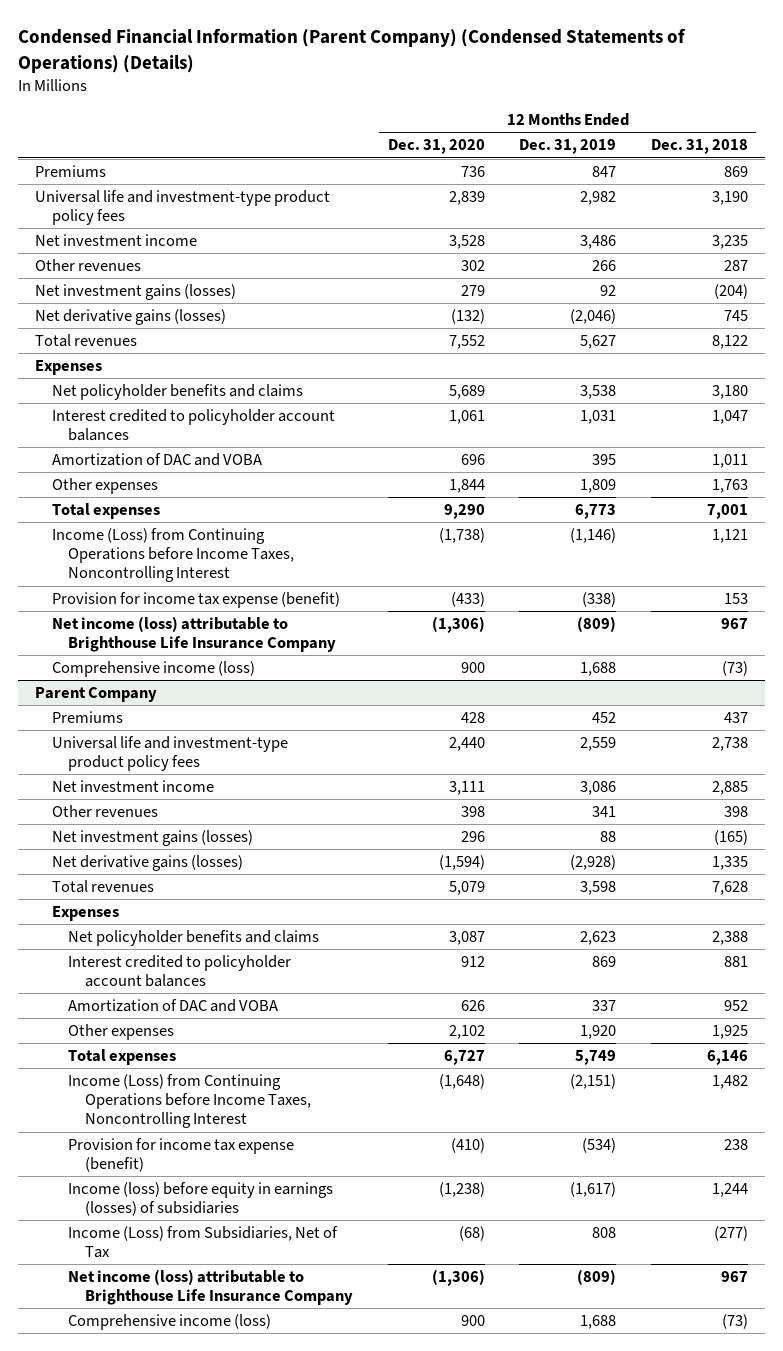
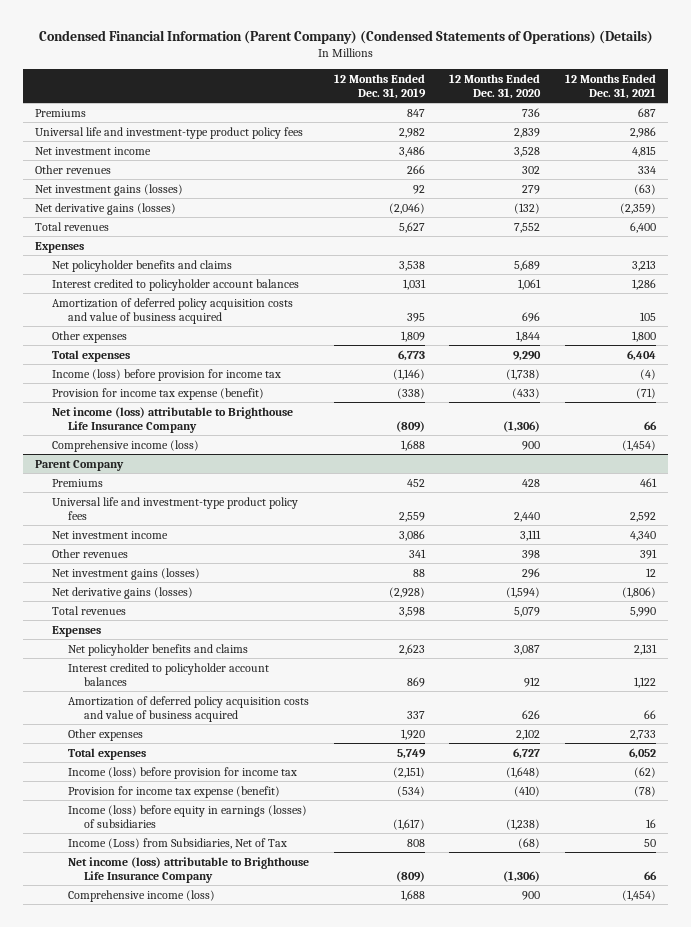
[650,139,748,155] Dec. 31, 2018 -> none
none -> [565,73,657,99] 12 Months Ended Dec. 31, 2021
[51,453,262,467] Amortization of DAC and VOBA -> [51,297,293,324] Amortization of deferred policy acquisition costs and value of business acquired
[51,528,295,583] Income (Loss) from Continuing Operations before Income Taxes, Noncontrolling Interest -> [51,368,281,381] Income (loss) before provision for income tax
[68,999,279,1013] Amortization of DAC and VOBA -> [67,695,309,722] Amortization of deferred policy acquisition costs and value of business acquired
[68,1074,311,1129] Income (Loss) from Continuing Operations before Income Taxes, Noncontrolling Interest -> [67,766,297,779] Income (loss) before provision for income tax

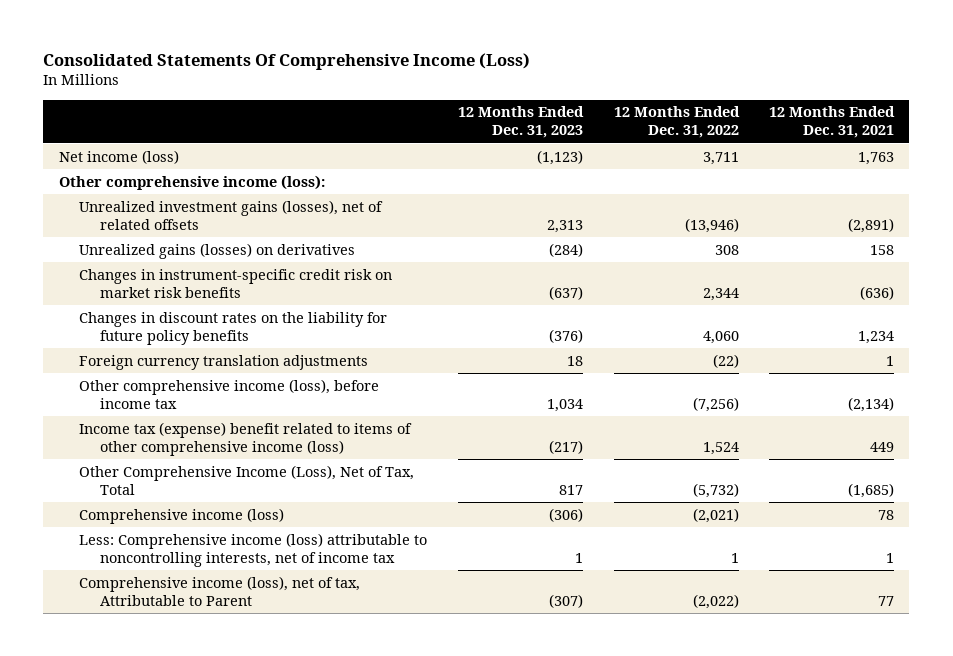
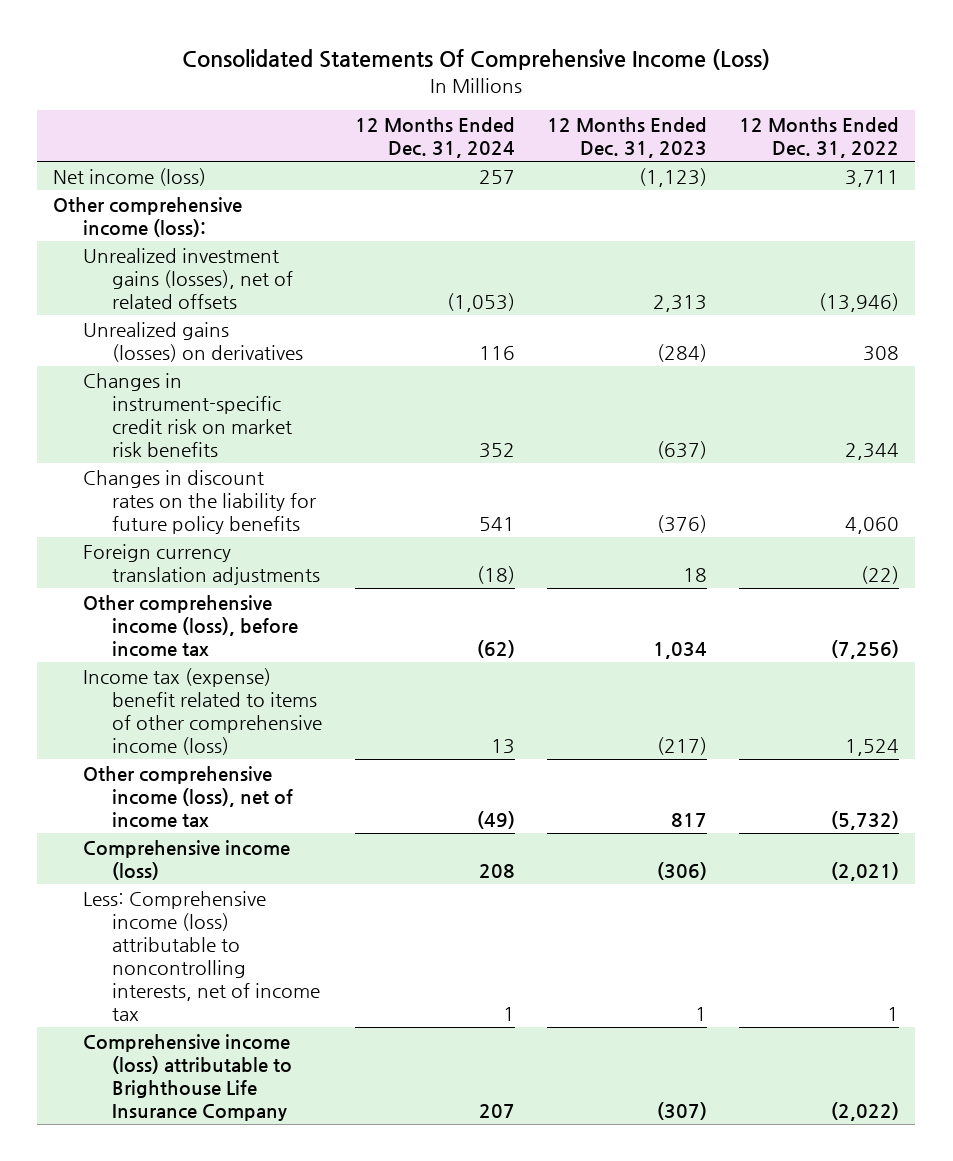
[769,106,896,139] 12 Months Ended Dec. 31, 2021 -> none
none -> [354,116,515,158] 12 Months Ended Dec. 31, 2024
[79,464,415,495] Other Comprehensive Income (Loss), Net of Tax, Total -> [82,765,294,828] Other comprehensive income (loss), net of income tax
[79,575,361,606] Comprehensive income (loss), net of tax, Attributable to Parent -> [82,1033,293,1121] Comprehensive income (loss) attributable to Brighthouse Life Insurance Company

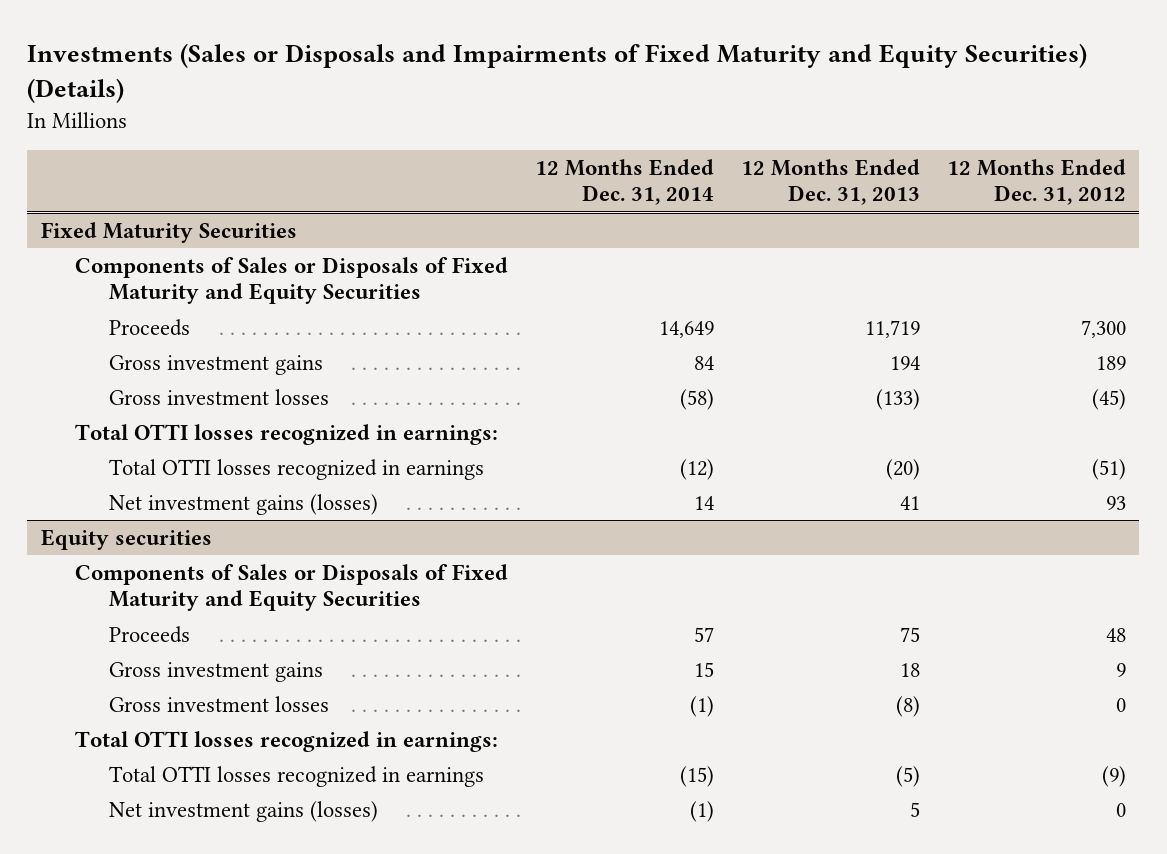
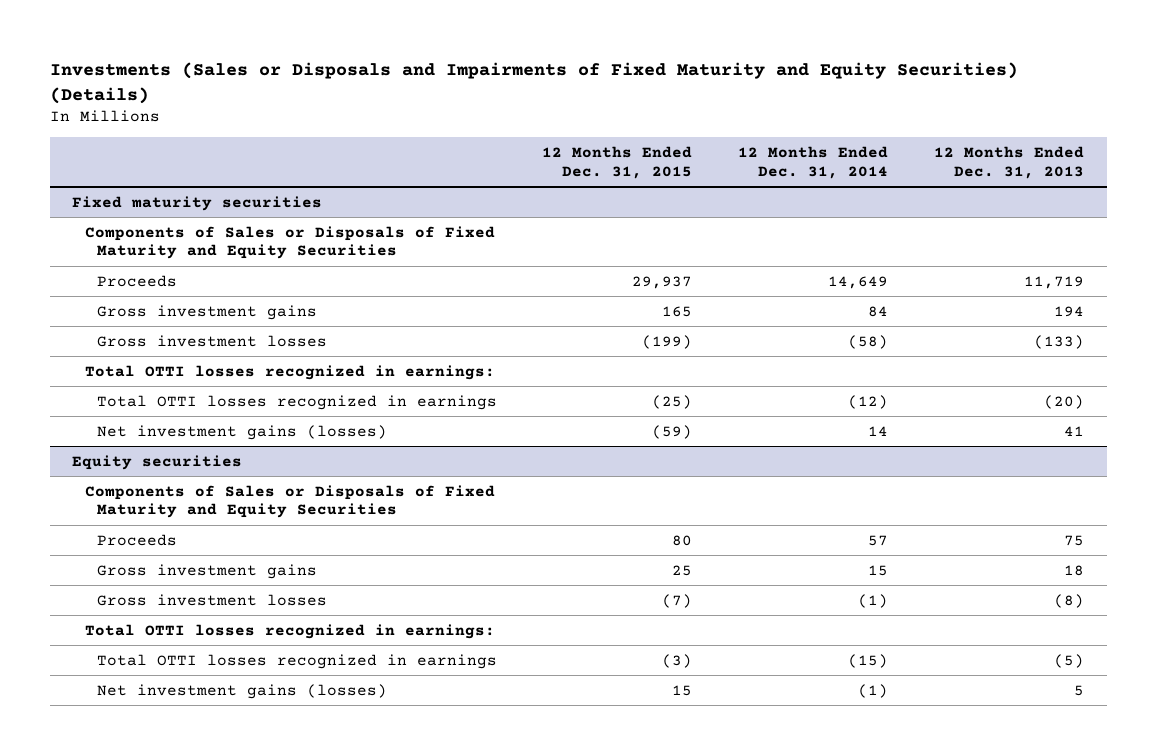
[946,159,1126,206] 12 Months Ended Dec. 31, 2012 -> none
none -> [542,146,693,179] 12 Months Ended Dec. 31, 2015
[40,221,297,243] Fixed Maturity Securities -> [72,195,323,211] Fixed maturity securities

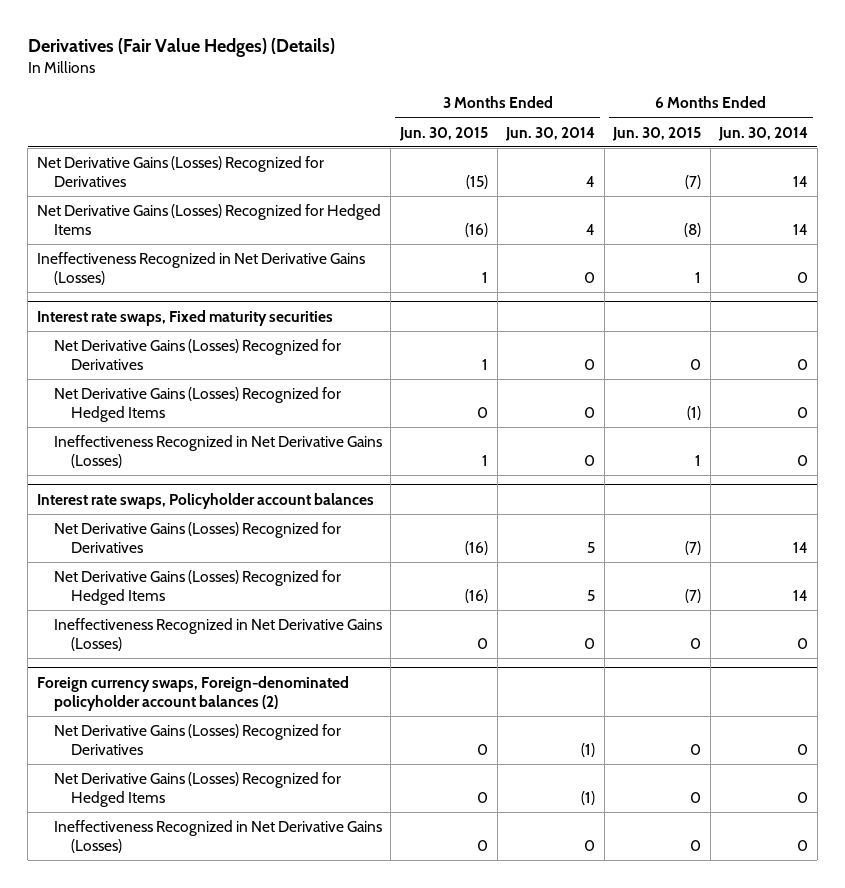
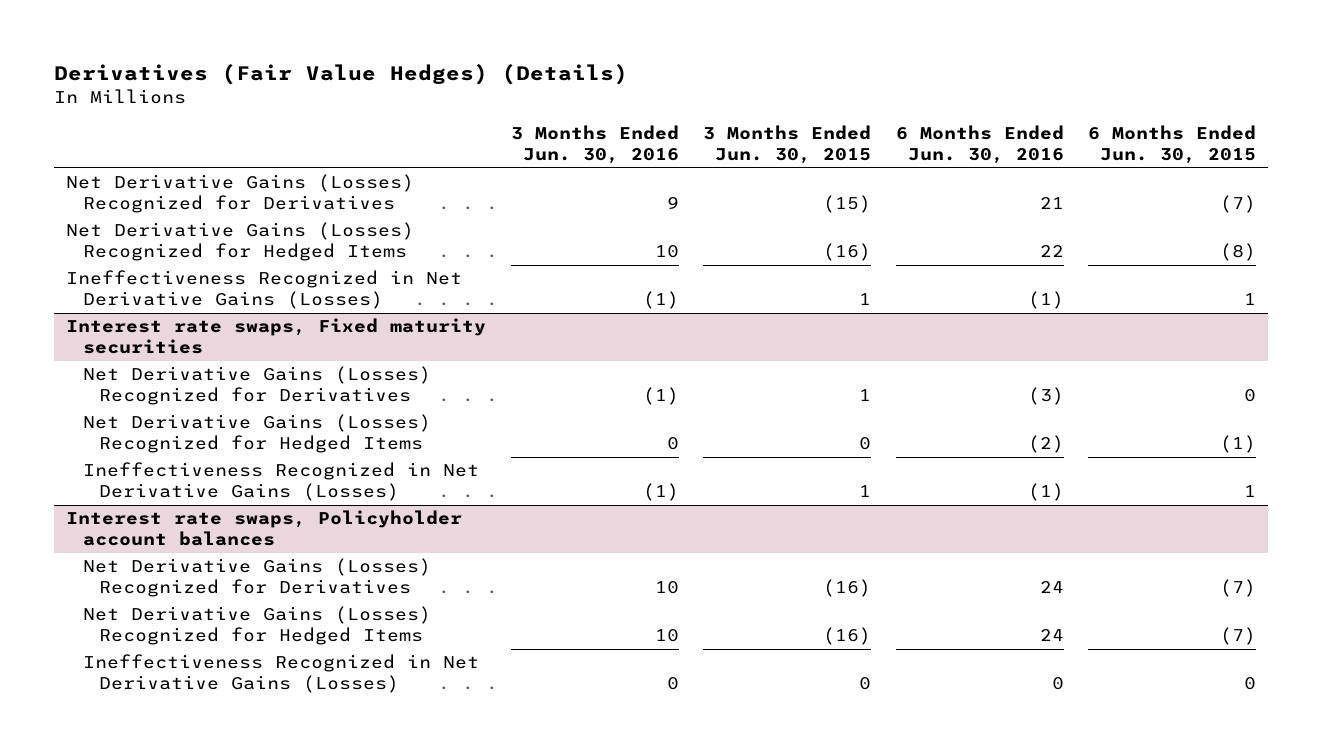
[505,126,596,141] Jun. 30, 2014 -> none
[718,126,809,141] Jun. 30, 2014 -> none
none -> [510,125,679,165] 3 Months Ended Jun. 30, 2016
none -> [895,125,1064,165] 6 Months Ended Jun. 30, 2016
[36,675,349,711] Foreign currency swaps, Foreign-denominated policyholder account balances (2) -> none
[53,724,341,756] Net Derivative Gains (Losses) Recognized for Derivatives -> none
[53,772,341,808] Net Derivative Gains (Losses) Recognized for Hedged Items -> none
[53,820,382,854] Ineffectiveness Recognized in Net Derivative Gains (Losses) -> none

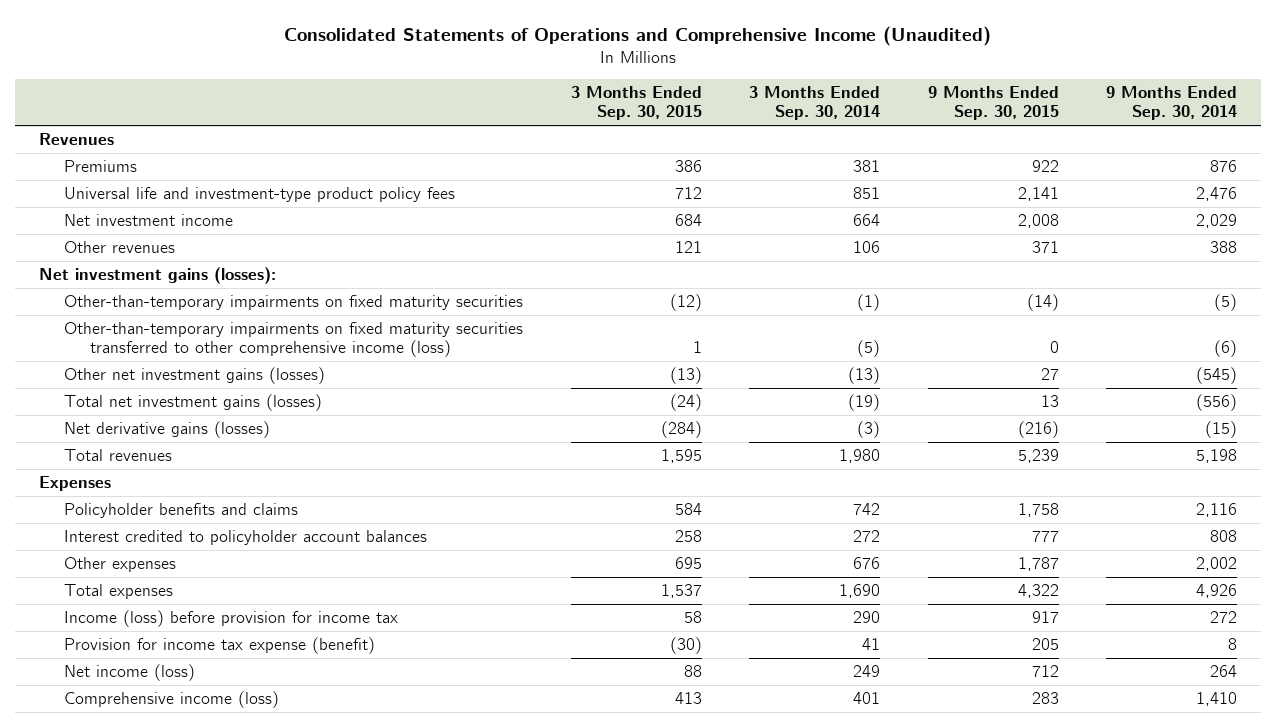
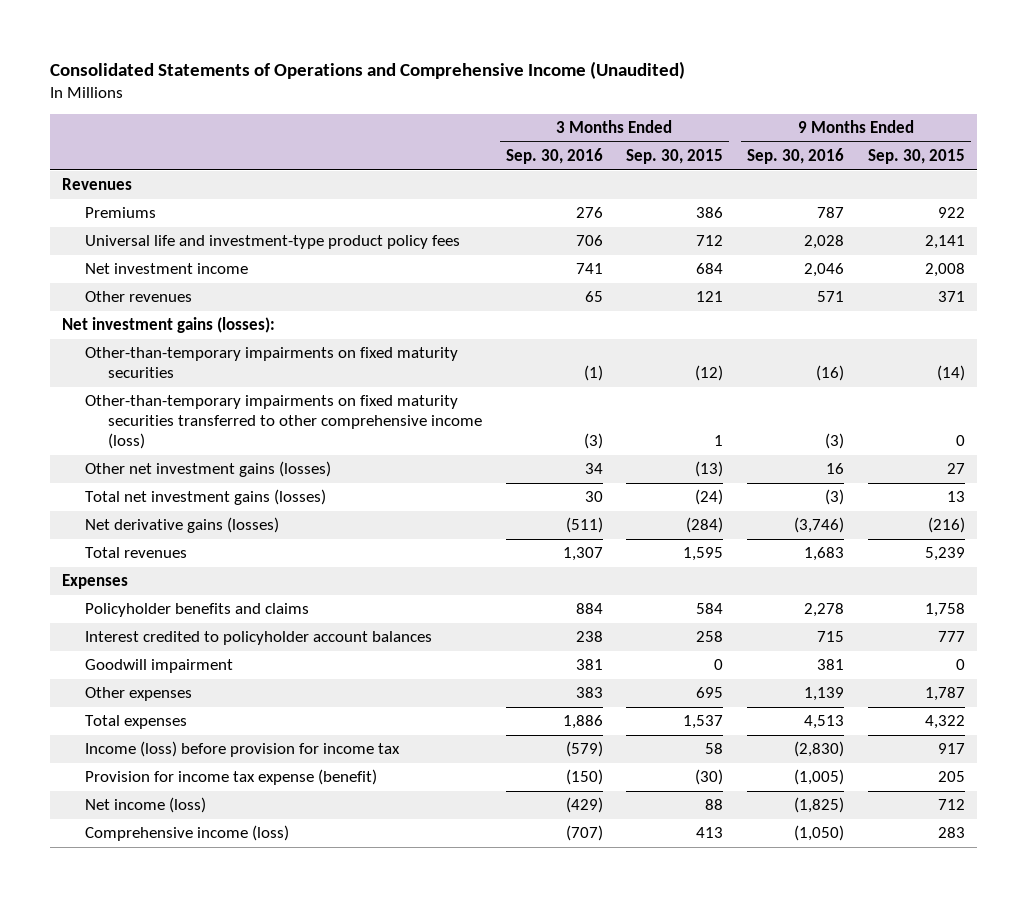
[749,86,881,121] 3 Months Ended Sep. 30, 2014 -> none
[1106,86,1238,121] 9 Months Ended Sep. 30, 2014 -> none
none -> [505,148,603,165] Sep. 30, 2016
none -> [747,148,845,165] Sep. 30, 2016
none -> [84,659,233,674] Goodwill impairment

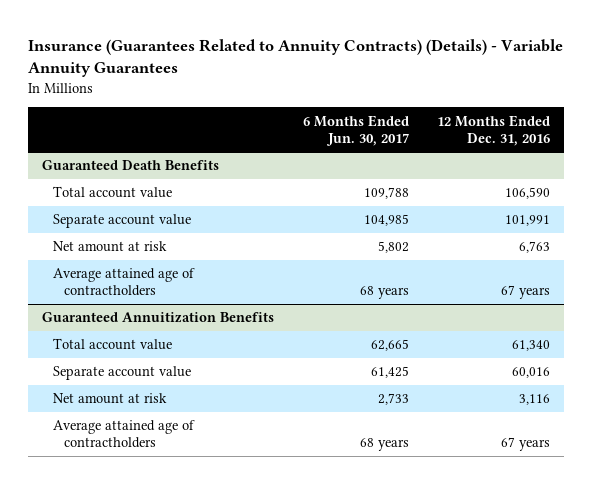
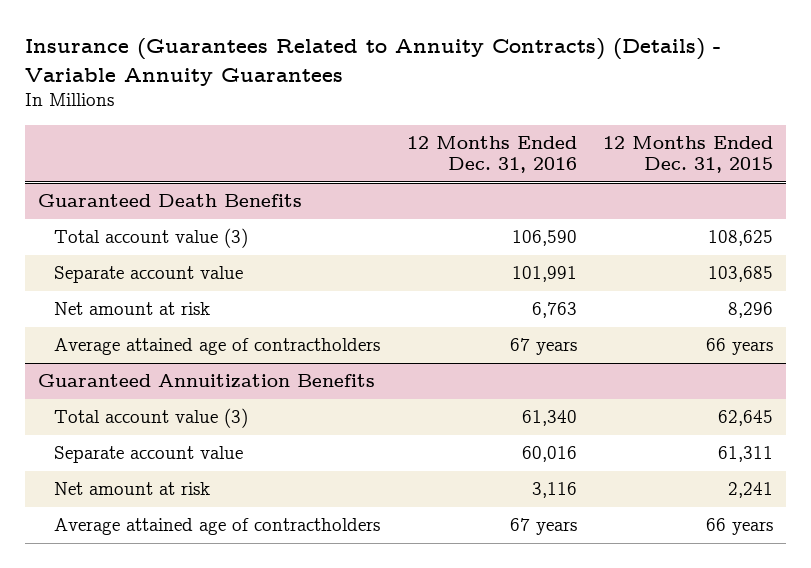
[302,114,409,146] 6 Months Ended Jun. 30, 2017 -> none
none -> [602,135,773,174] 12 Months Ended Dec. 31, 2015
[53,186,173,199] Total account value -> [54,228,249,249] Total account value (3)
[53,338,173,351] Total account value -> [54,408,249,429] Total account value (3)

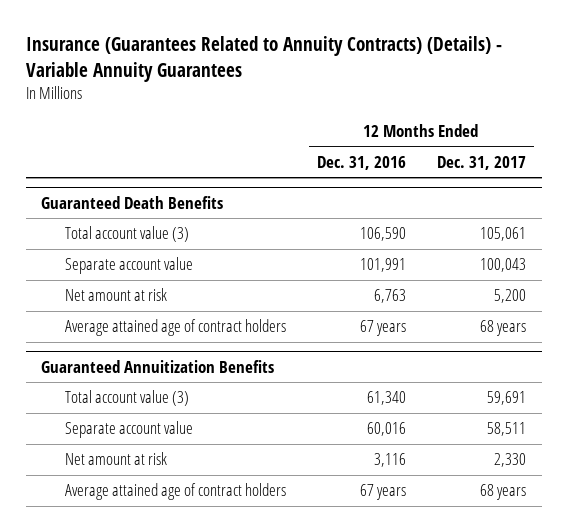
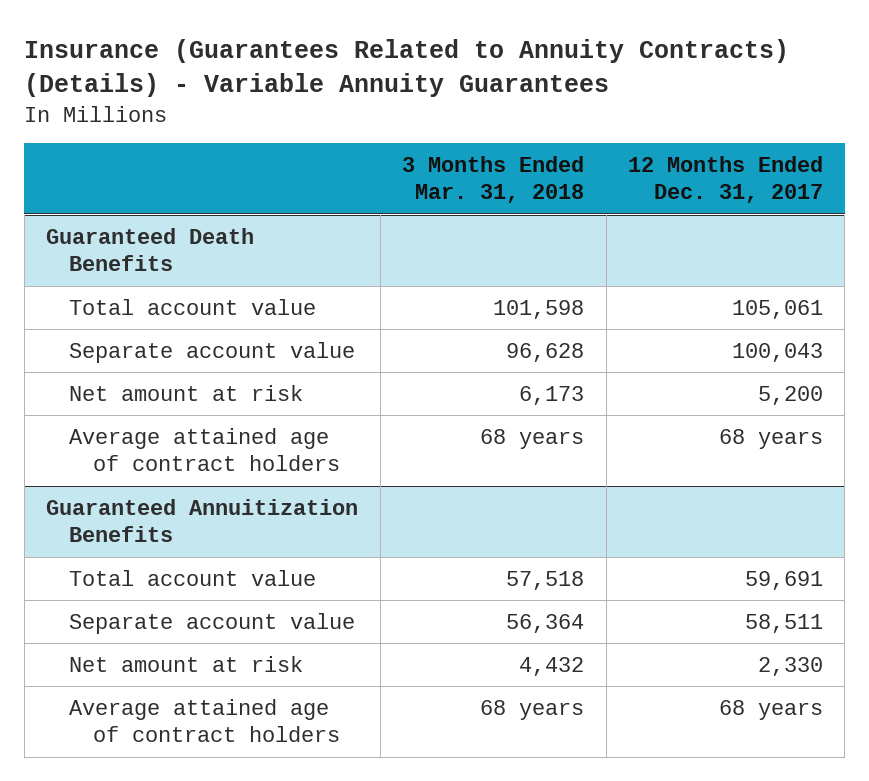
[316,155,406,170] Dec. 31, 2016 -> none
none -> [402,156,585,204] 3 Months Ended Mar. 31, 2018
[64,226,189,243] Total account value (3) -> [69,298,317,315] Total account value
[64,390,189,407] Total account value (3) -> [69,569,317,586] Total account value

